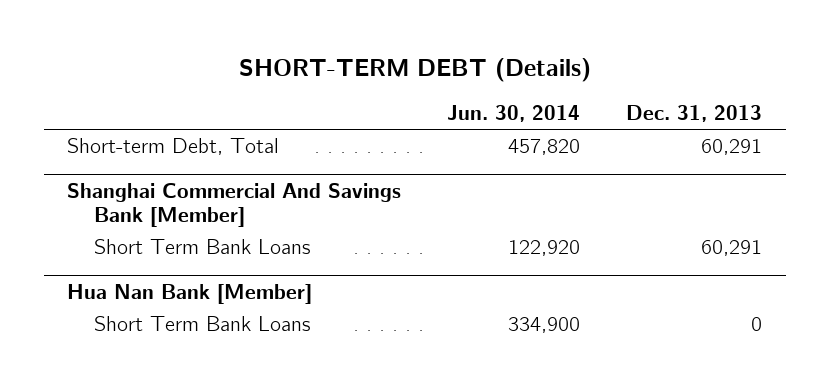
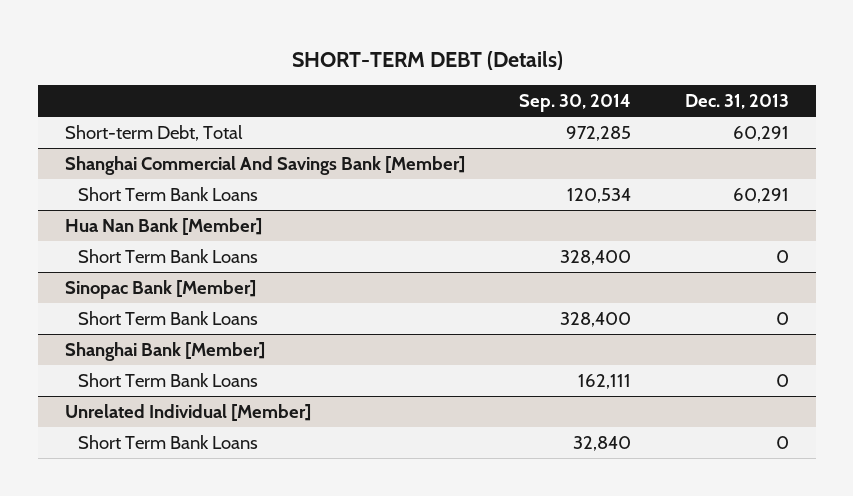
[447,104,581,122] Jun. 30, 2014 -> none
none -> [518,94,631,113] Sep. 30, 2014
none -> [64,279,256,299] Sinopac Bank [Member]
none -> [78,310,259,325] Short Term Bank Loans
none -> [64,341,265,361] Shanghai Bank [Member]
none -> [78,372,259,387] Short Term Bank Loans
none -> [64,403,311,421] Unrelated Individual [Member]
none -> [78,434,259,449] Short Term Bank Loans

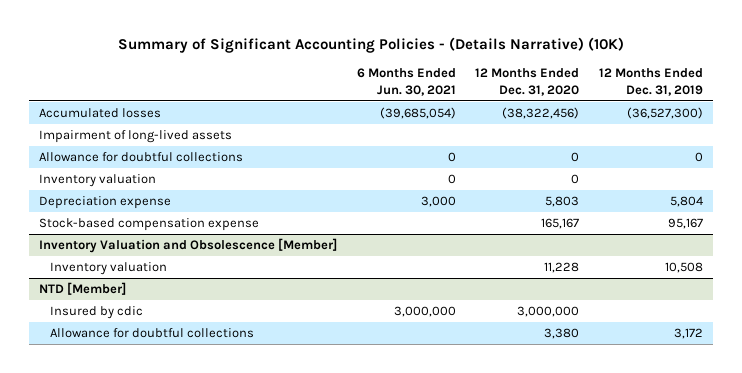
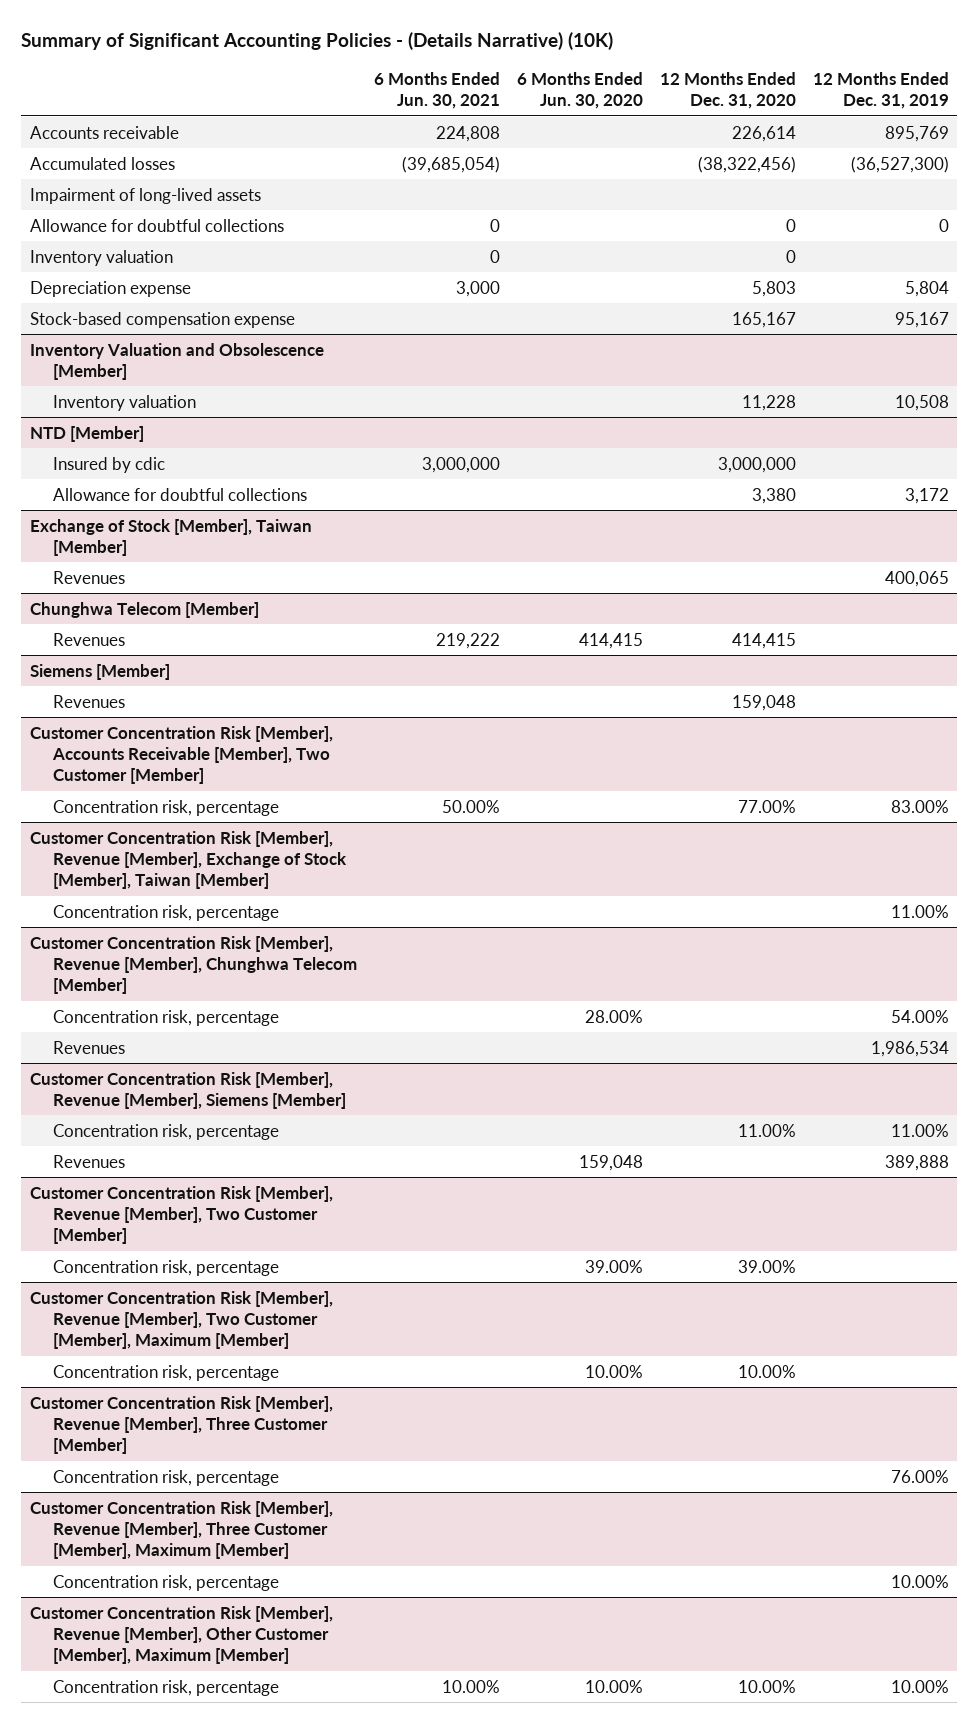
none -> [516,71,643,109] 6 Months Ended Jun. 30, 2020
none -> [29,125,179,139] Accounts receivable
none -> [29,518,312,556] Exchange of Stock [Member], Taiwan [Member]
none -> [52,570,125,584] Revenues
none -> [29,601,259,618] Chunghwa Telecom [Member]
none -> [52,632,125,646] Revenues
none -> [29,663,170,680] Siemens [Member]
none -> [52,694,125,708] Revenues
none -> [29,725,333,785] Customer Concentration Risk [Member], Accounts Receivable [Member], Two Customer [Member]
none -> [52,799,279,816] Concentration risk, percentage
none -> [29,830,347,890] Customer Concentration Risk [Member], Revenue [Member], Exchange of Stock [Member], Taiwan [Member]
none -> [52,904,279,921] Concentration risk, percentage
none -> [29,935,357,995] Customer Concentration Risk [Member], Revenue [Member], Chunghwa Telecom [Member]
none -> [52,1009,279,1026] Concentration risk, percentage
none -> [52,1040,125,1054] Revenues
none -> [29,1071,346,1109] Customer Concentration Risk [Member], Revenue [Member], Siemens [Member]
none -> [52,1123,279,1140] Concentration risk, percentage
none -> [52,1154,125,1168] Revenues
none -> [29,1185,333,1245] Customer Concentration Risk [Member], Revenue [Member], Two Customer [Member]
none -> [52,1259,279,1276] Concentration risk, percentage
none -> [29,1290,333,1350] Customer Concentration Risk [Member], Revenue [Member], Two Customer [Member], Maximum [Member]
none -> [52,1364,279,1381] Concentration risk, percentage
none -> [29,1395,333,1455] Customer Concentration Risk [Member], Revenue [Member], Three Customer [Member]
none -> [52,1469,279,1486] Concentration risk, percentage
none -> [29,1500,333,1560] Customer Concentration Risk [Member], Revenue [Member], Three Customer [Member], Maximum [Member]
none -> [52,1574,279,1591] Concentration risk, percentage
none -> [29,1605,333,1665] Customer Concentration Risk [Member], Revenue [Member], Other Customer [Member], Maximum [Member]
none -> [52,1679,279,1696] Concentration risk, percentage

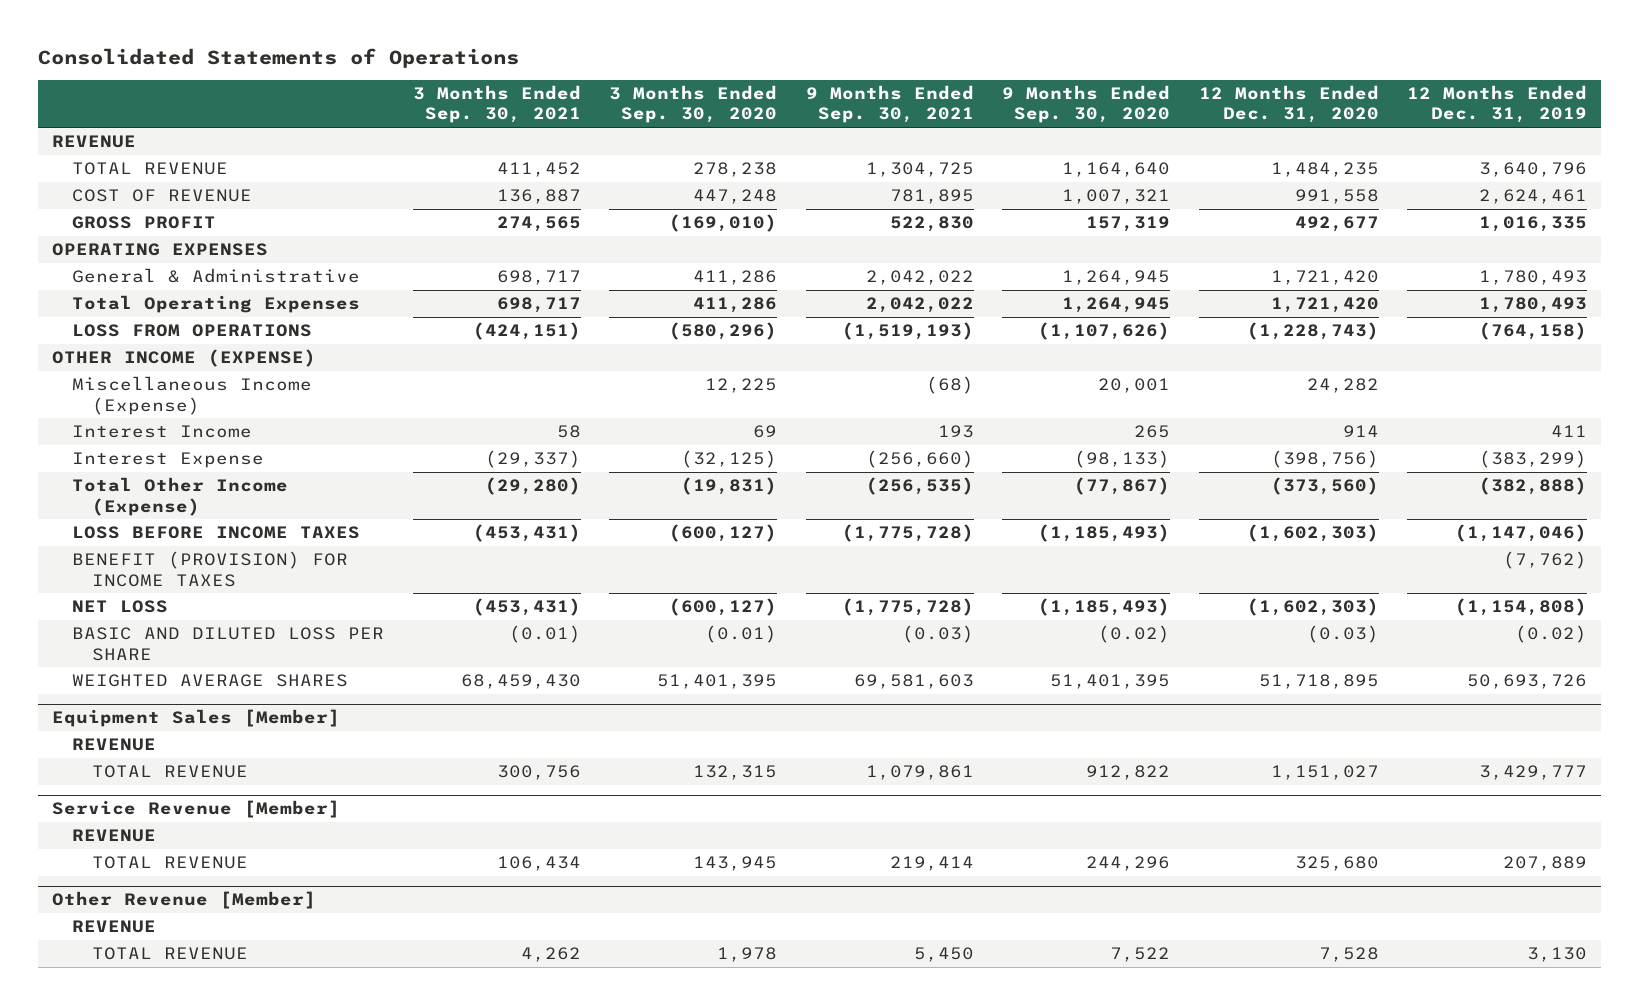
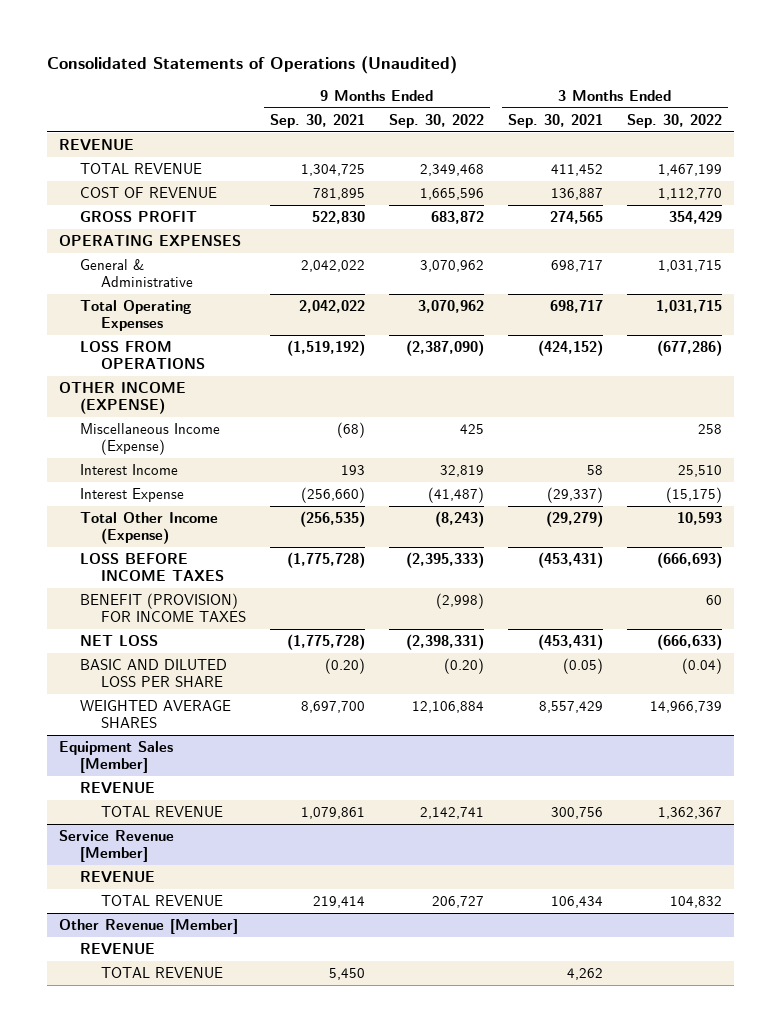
[38,47,520,68] Consolidated Statements of Operations -> [46,56,457,75] Consolidated Statements of Operations (Unaudited)
[609,85,778,124] 3 Months Ended Sep. 30, 2020 -> none
[1002,85,1171,124] 9 Months Ended Sep. 30, 2020 -> none
[1198,85,1379,124] 12 Months Ended Dec. 31, 2020 -> none
[1407,85,1588,124] 12 Months Ended Dec. 31, 2019 -> none
none -> [389,113,485,128] Sep. 30, 2022
none -> [627,113,723,128] Sep. 30, 2022
[472,322,581,341] (424,151) -> [538,340,604,357] (424,152)
[841,322,974,341] (1,519,193) -> [287,340,366,357] (1,519,192)
[484,477,581,496] (29,280) -> [546,511,604,528] (29,279)
[508,625,581,644] (0.01) -> [563,658,604,675] (0.05)
[901,625,974,644] (0.03) -> [325,658,366,675] (0.20)
[460,674,581,690] 68,459,430 -> [539,701,604,714] 8,557,429
[853,674,974,690] 69,581,603 -> [301,701,366,714] 8,697,700

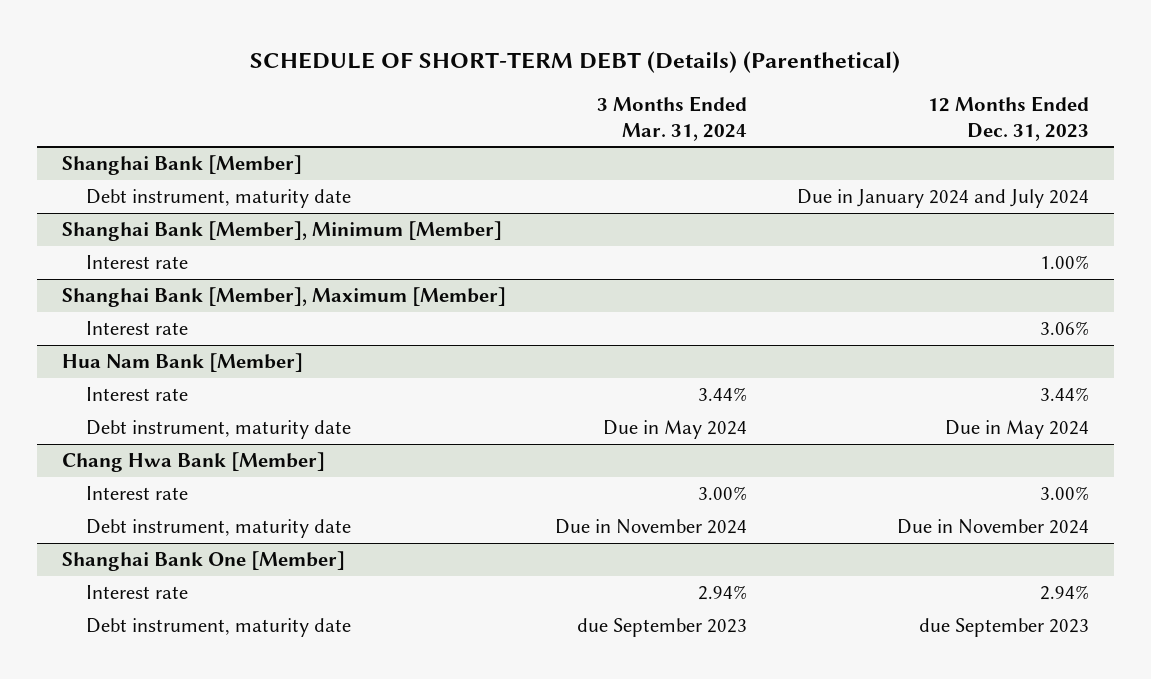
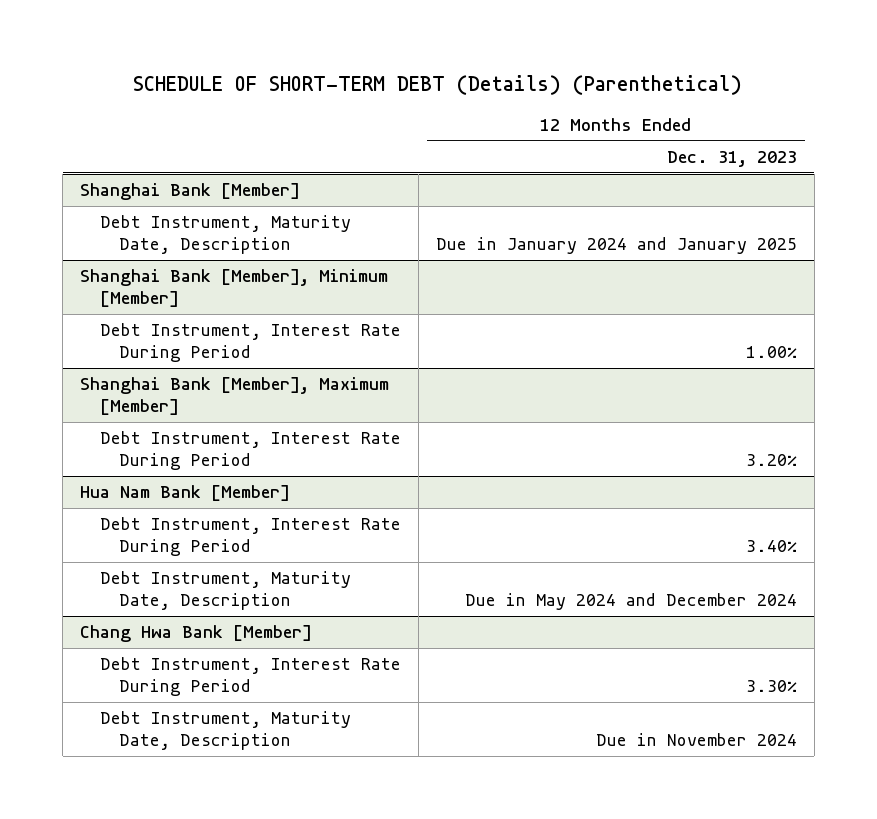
[597,96,748,141] 3 Months Ended Mar. 31, 2024 -> none
[85,188,351,208] Debt instrument, maturity date -> [99,215,351,254] Debt Instrument, Maturity Date, Description
[797,188,1090,208] Due in January 2024 and July 2024 -> [435,236,797,254] Due in January 2024 and January 2025
[85,254,188,269] Interest rate -> [99,323,401,362] Debt Instrument, Interest Rate During Period
[85,320,188,335] Interest rate -> [99,431,401,470] Debt Instrument, Interest Rate During Period
[1040,320,1090,335] 3.06% -> [745,453,797,466] 3.20%
[85,386,188,401] Interest rate -> [99,517,401,556] Debt Instrument, Interest Rate During Period
[1040,386,1090,401] 3.44% -> [745,539,797,552] 3.40%
[85,419,351,439] Debt instrument, maturity date -> [99,571,351,610] Debt Instrument, Maturity Date, Description
[945,419,1090,439] Due in May 2024 -> [464,592,797,610] Due in May 2024 and December 2024
[61,550,345,571] Shanghai Bank One [Member] -> none
[85,584,188,599] Interest rate -> none
[85,617,351,637] Debt instrument, maturity date -> none
[85,485,188,500] Interest rate -> [99,657,401,696] Debt Instrument, Interest Rate During Period
[1040,485,1090,500] 3.00% -> [745,679,797,692] 3.30%
[85,518,351,538] Debt instrument, maturity date -> [99,711,351,750] Debt Instrument, Maturity Date, Description

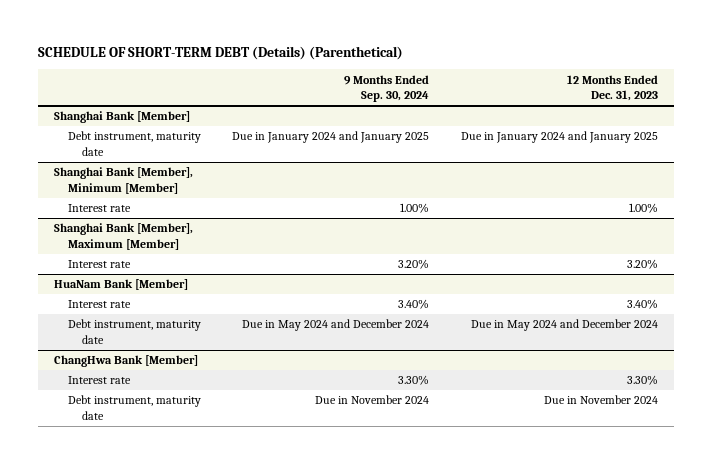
none -> [344,74,430,103] 9 Months Ended Sep. 30, 2024
[99,215,351,254] Debt Instrument, Maturity Date, Description -> [67,131,201,156] Debt instrument, maturity date
[99,323,401,362] Debt Instrument, Interest Rate During Period -> [67,204,131,213] Interest rate
[99,431,401,470] Debt Instrument, Interest Rate During Period -> [67,260,131,269] Interest rate
[80,485,291,502] Hua Nam Bank [Member] -> [53,279,188,291] HuaNam Bank [Member]
[99,517,401,556] Debt Instrument, Interest Rate During Period -> [67,300,131,309] Interest rate
[99,571,351,610] Debt Instrument, Maturity Date, Description -> [67,319,201,344] Debt instrument, maturity date
[80,625,313,643] Chang Hwa Bank [Member] -> [53,355,198,368] ChangHwa Bank [Member]
[99,657,401,696] Debt Instrument, Interest Rate During Period -> [67,376,131,385] Interest rate
[99,711,351,750] Debt Instrument, Maturity Date, Description -> [67,395,201,420] Debt instrument, maturity date

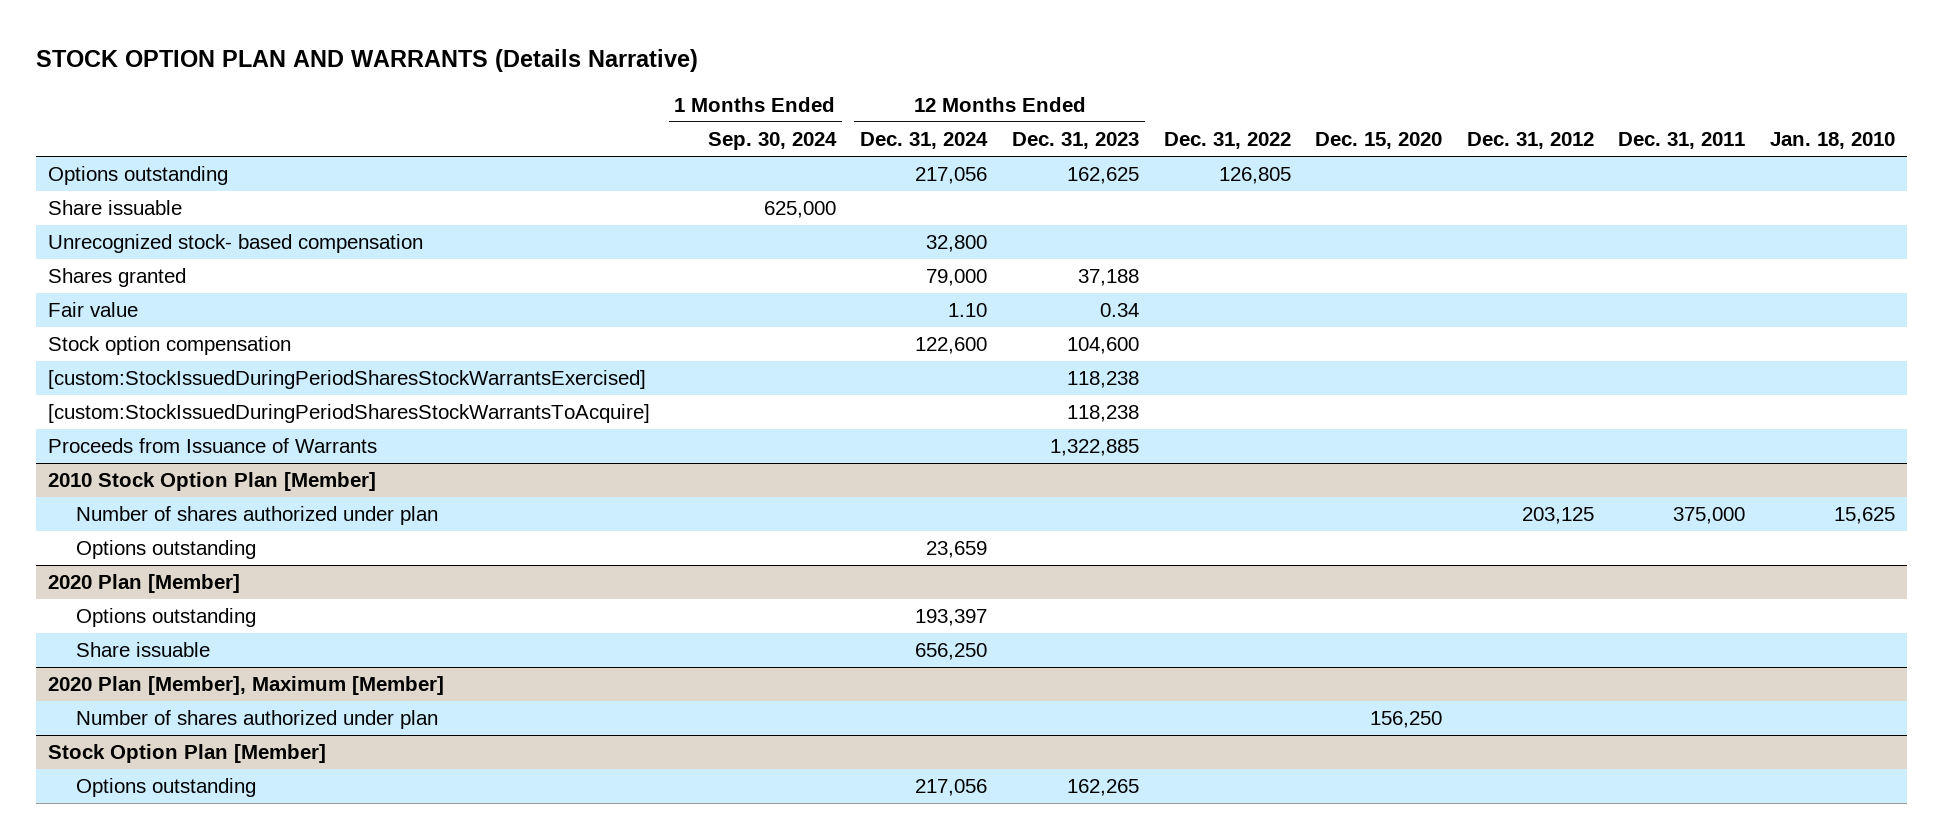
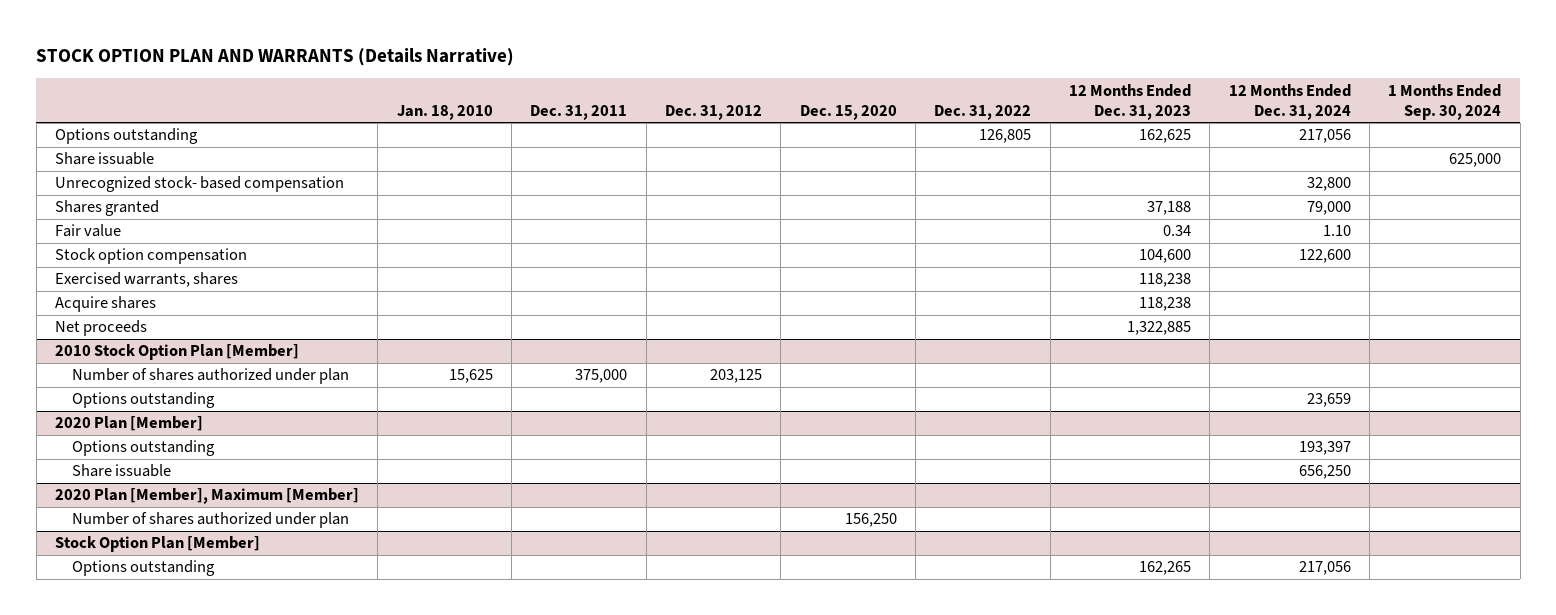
[48,370,647,390] [custom:StockIssuedDuringPeriodSharesStockWarrantsExercised] -> [55,272,239,288] Exercised warrants, shares
[48,404,651,424] [custom:StockIssuedDuringPeriodSharesStockWarrantsToAcquire] -> [55,296,157,313] Acquire shares
[48,438,378,454] Proceeds from Issuance of Warrants -> [55,320,148,337] Net proceeds

